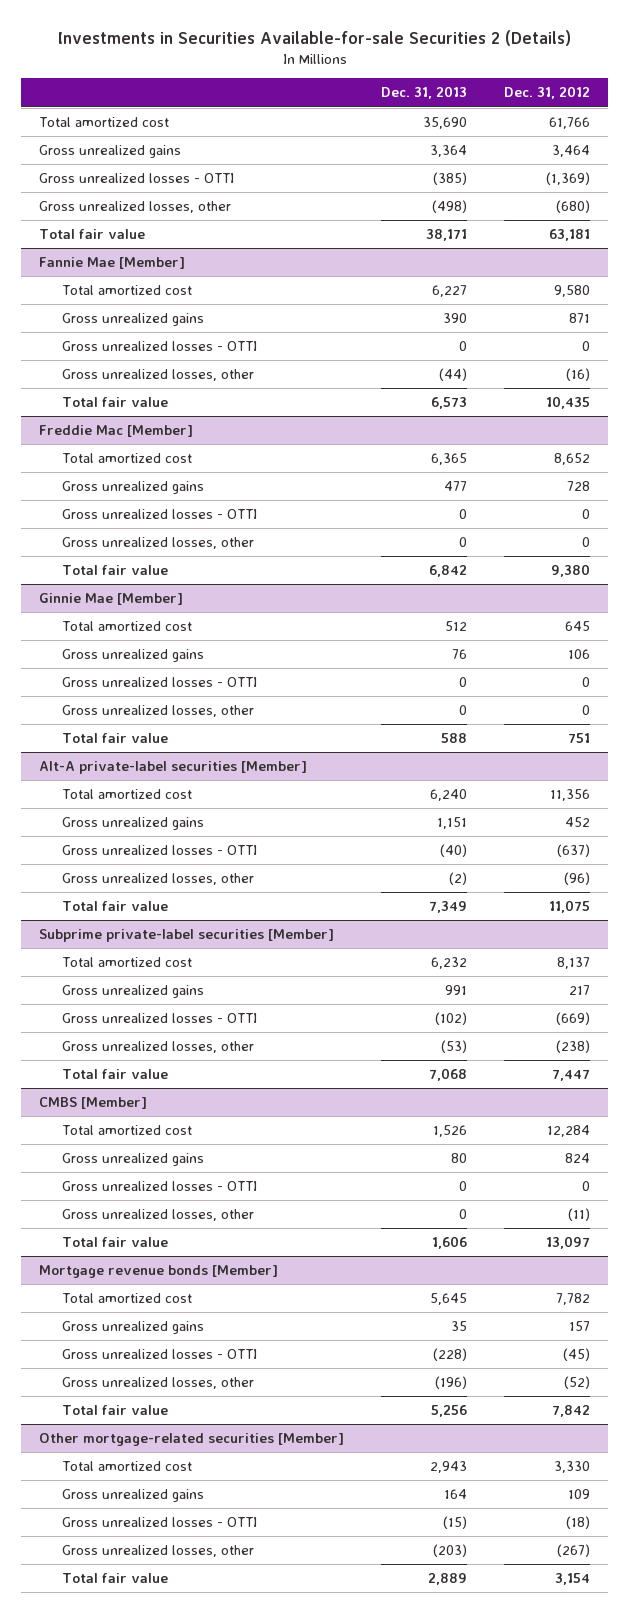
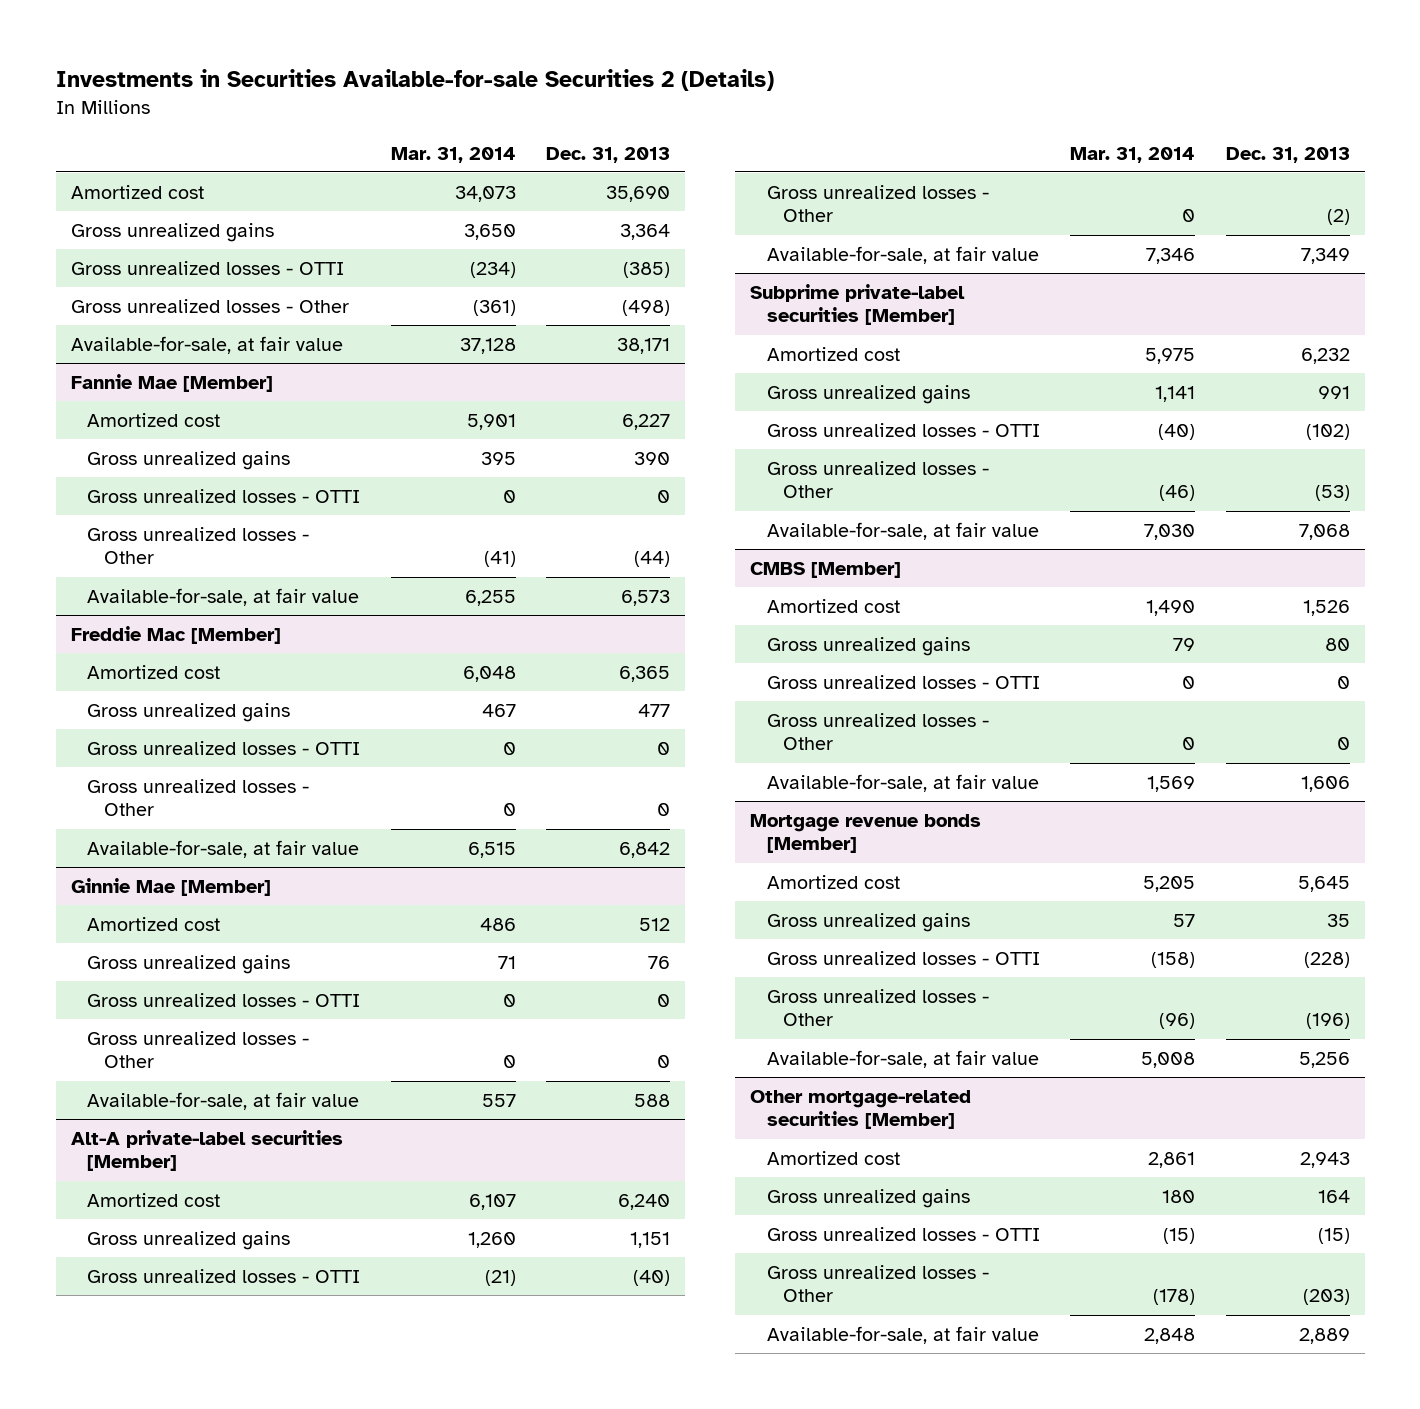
[504,86,591,100] Dec. 31, 2012 -> none
none -> [390,146,516,163] Mar. 31, 2014
[39,117,170,128] Total amortized cost -> [70,184,204,199] Amortized cost
[39,201,232,214] Gross unrealized losses, other -> [70,298,349,313] Gross unrealized losses - Other
[39,229,146,240] Total fair value -> [70,335,343,354] Available-for-sale, at fair value
[61,285,192,296] Total amortized cost -> [87,412,221,427] Amortized cost
[61,369,254,382] Gross unrealized losses, other -> [87,526,310,565] Gross unrealized losses - Other
[61,397,168,408] Total fair value -> [87,587,360,606] Available-for-sale, at fair value
[61,453,192,464] Total amortized cost -> [87,664,221,679] Amortized cost
[61,537,254,550] Gross unrealized losses, other -> [87,778,310,817] Gross unrealized losses - Other
[61,565,168,576] Total fair value -> [87,839,360,858] Available-for-sale, at fair value
[61,621,192,632] Total amortized cost -> [87,916,221,931] Amortized cost
[61,705,254,718] Gross unrealized losses, other -> [87,1030,310,1069] Gross unrealized losses - Other
[61,733,168,744] Total fair value -> [87,1091,360,1110] Available-for-sale, at fair value
[61,789,192,800] Total amortized cost -> [87,1192,221,1207] Amortized cost
[61,873,254,886] Gross unrealized losses, other -> [766,184,989,223] Gross unrealized losses - Other
[61,901,168,912] Total fair value -> [766,245,1039,264] Available-for-sale, at fair value
[61,957,192,968] Total amortized cost -> [766,346,900,361] Amortized cost
[61,1041,254,1054] Gross unrealized losses, other -> [766,460,989,499] Gross unrealized losses - Other
[61,1069,168,1080] Total fair value -> [766,521,1039,540] Available-for-sale, at fair value
[61,1125,192,1136] Total amortized cost -> [766,598,900,613] Amortized cost
[61,1209,254,1222] Gross unrealized losses, other -> [766,712,989,751] Gross unrealized losses - Other
[61,1237,168,1248] Total fair value -> [766,773,1039,792] Available-for-sale, at fair value
[61,1293,192,1304] Total amortized cost -> [766,874,900,889] Amortized cost
[61,1377,254,1390] Gross unrealized losses, other -> [766,988,989,1027] Gross unrealized losses - Other
[61,1405,168,1416] Total fair value -> [766,1049,1039,1068] Available-for-sale, at fair value
[61,1461,192,1472] Total amortized cost -> [766,1150,900,1165] Amortized cost
[61,1545,254,1558] Gross unrealized losses, other -> [766,1264,989,1303] Gross unrealized losses - Other
[61,1573,168,1584] Total fair value -> [766,1325,1039,1344] Available-for-sale, at fair value

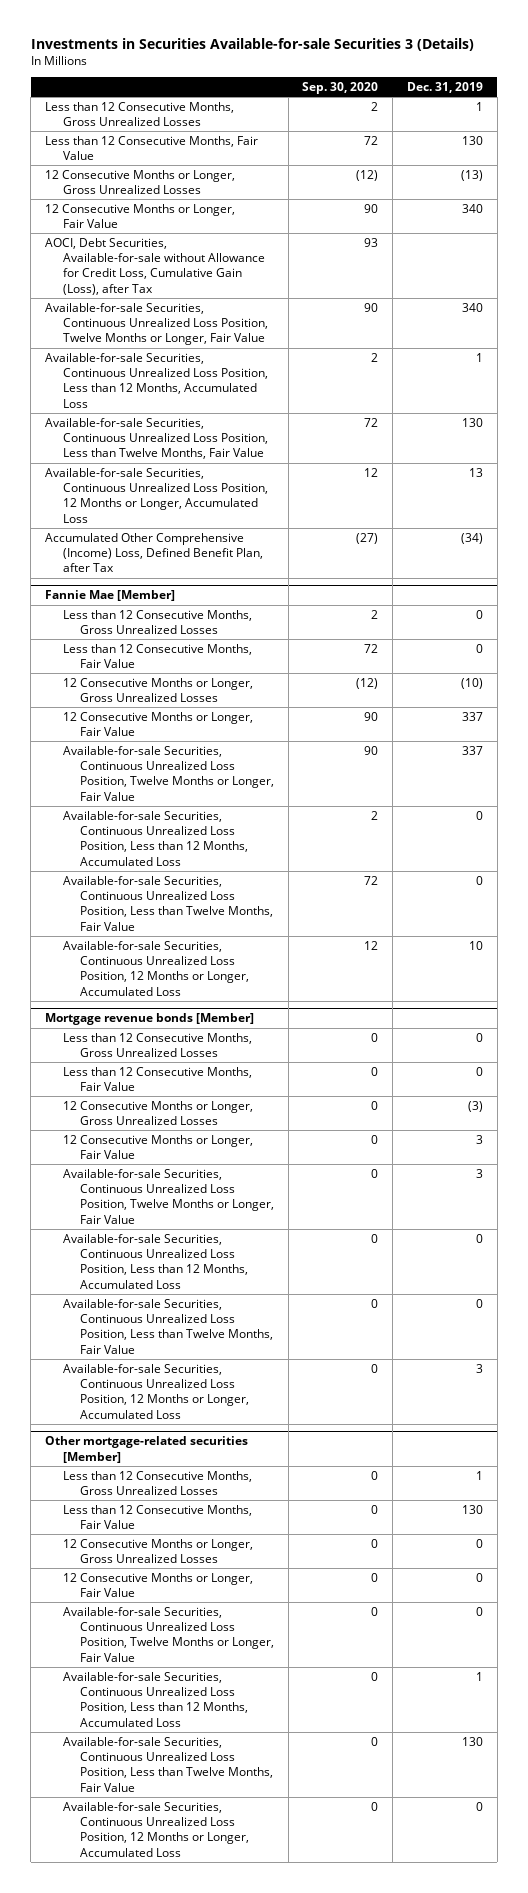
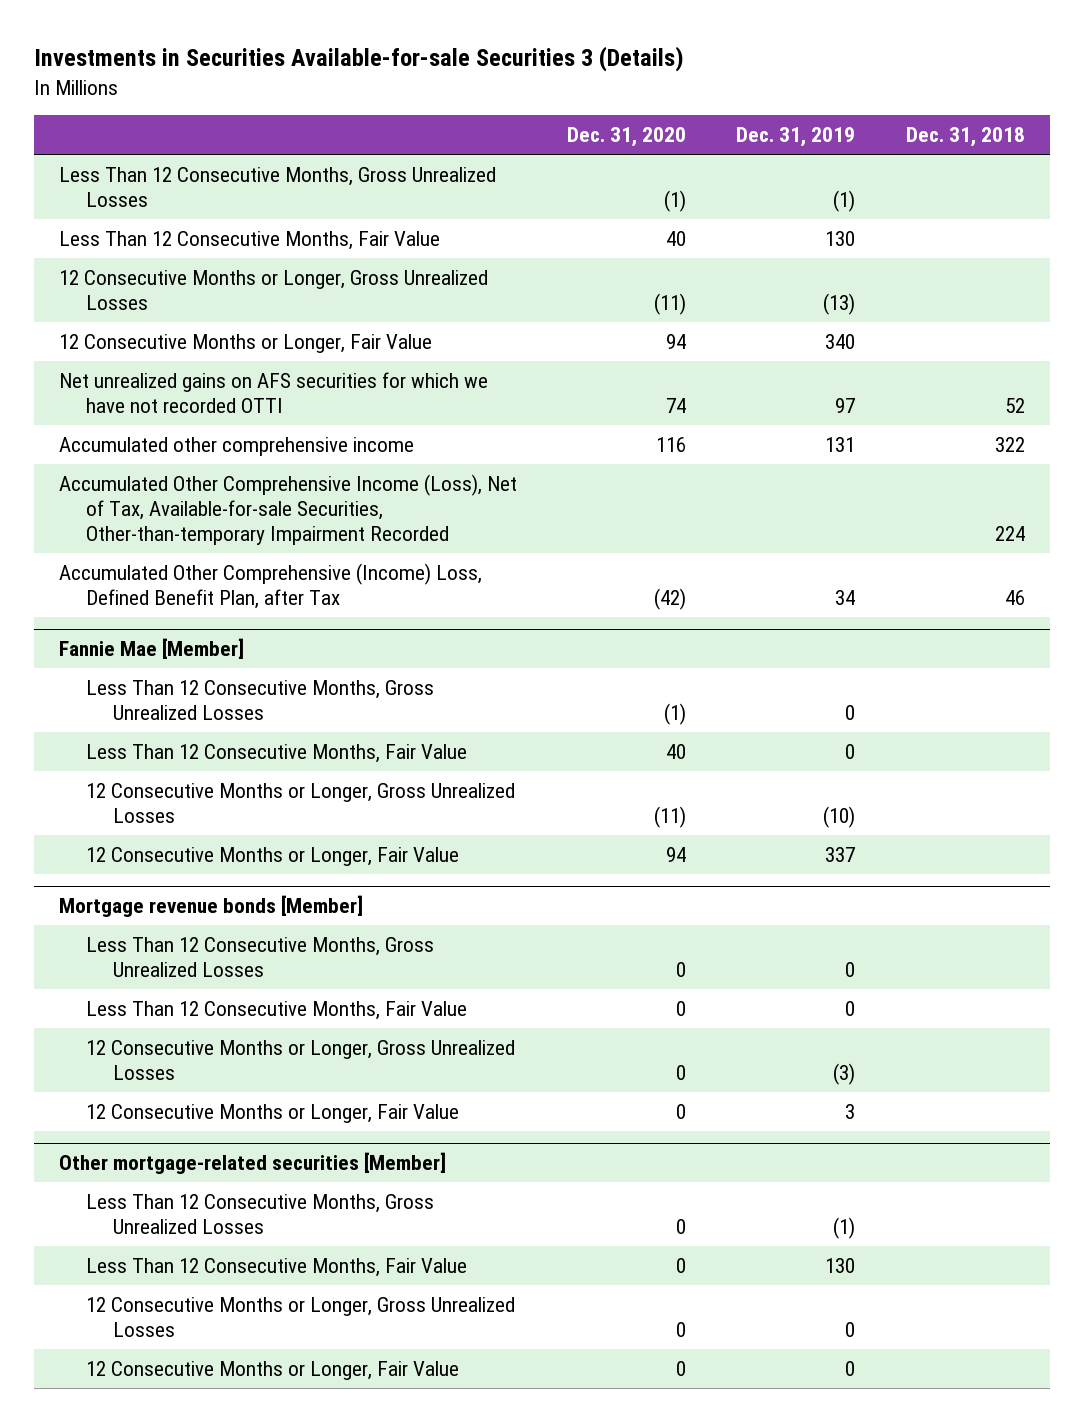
[302,82,379,95] Sep. 30, 2020 -> none
none -> [567,127,687,148] Dec. 31, 2020
none -> [905,127,1025,148] Dec. 31, 2018
[45,101,235,127] Less than 12 Consecutive Months, Gross Unrealized Losses -> [58,166,496,207] Less Than 12 Consecutive Months, Gross Unrealized Losses
[476,101,484,111] 1 -> [833,189,856,212] (1)
[45,135,259,161] Less than 12 Consecutive Months, Fair Value -> [58,230,440,250] Less Than 12 Consecutive Months, Fair Value
[45,237,265,295] AOCI, Debt Securities, Available-for-sale without Allowance for Credit Loss, Cumulative Gain (Loss), after Tax -> none
[45,302,268,346] Available-for-sale Securities, Continuous Unrealized Loss Position, Twelve Months or Longer, Fair Value -> none
[45,352,268,408] Available-for-sale Securities, Continuous Unrealized Loss Position, Less than 12 Months, Accumulated Loss -> none
[45,417,268,460] Available-for-sale Securities, Continuous Unrealized Loss Position, Less than Twelve Months, Fair Value -> none
[45,467,268,523] Available-for-sale Securities, Continuous Unrealized Loss Position, 12 Months or Longer, Accumulated Loss -> none
none -> [58,371,488,413] Net unrealized gains on AFS securities for which we have not recorded OTTI
none -> [58,436,414,456] Accumulated other comprehensive income
none -> [58,473,517,546] Accumulated Other Comprehensive Income (Loss), Net of Tax, Available-for-sale Securities, Other-than-temporary Impairment Recorded
[461,532,484,544] (34) -> [835,589,856,605] 34
[62,609,252,635] Less than 12 Consecutive Months, Gross Unrealized Losses -> [85,679,434,720] Less Than 12 Consecutive Months, Gross Unrealized Losses
[62,643,252,669] Less than 12 Consecutive Months, Fair Value -> [85,743,467,763] Less Than 12 Consecutive Months, Fair Value
[62,745,274,801] Available-for-sale Securities, Continuous Unrealized Loss Position, Twelve Months or Longer, Fair Value -> none
[62,810,248,866] Available-for-sale Securities, Continuous Unrealized Loss Position, Less than 12 Months, Accumulated Loss -> none
[62,875,273,931] Available-for-sale Securities, Continuous Unrealized Loss Position, Less than Twelve Months, Fair Value -> none
[62,940,249,996] Available-for-sale Securities, Continuous Unrealized Loss Position, 12 Months or Longer, Accumulated Loss -> none
[62,1032,252,1058] Less than 12 Consecutive Months, Gross Unrealized Losses -> [85,936,434,977] Less Than 12 Consecutive Months, Gross Unrealized Losses
[62,1066,252,1092] Less than 12 Consecutive Months, Fair Value -> [85,1000,467,1020] Less Than 12 Consecutive Months, Fair Value
[62,1168,274,1224] Available-for-sale Securities, Continuous Unrealized Loss Position, Twelve Months or Longer, Fair Value -> none
[62,1233,248,1289] Available-for-sale Securities, Continuous Unrealized Loss Position, Less than 12 Months, Accumulated Loss -> none
[62,1298,273,1354] Available-for-sale Securities, Continuous Unrealized Loss Position, Less than Twelve Months, Fair Value -> none
[62,1363,249,1419] Available-for-sale Securities, Continuous Unrealized Loss Position, 12 Months or Longer, Accumulated Loss -> none
[62,1470,252,1496] Less than 12 Consecutive Months, Gross Unrealized Losses -> [85,1193,434,1234] Less Than 12 Consecutive Months, Gross Unrealized Losses
[476,1470,484,1480] 1 -> [833,1216,856,1239] (1)
[62,1504,252,1530] Less than 12 Consecutive Months, Fair Value -> [85,1257,467,1277] Less Than 12 Consecutive Months, Fair Value
[62,1606,274,1662] Available-for-sale Securities, Continuous Unrealized Loss Position, Twelve Months or Longer, Fair Value -> none
[62,1671,248,1727] Available-for-sale Securities, Continuous Unrealized Loss Position, Less than 12 Months, Accumulated Loss -> none
[62,1736,273,1792] Available-for-sale Securities, Continuous Unrealized Loss Position, Less than Twelve Months, Fair Value -> none
[62,1801,249,1857] Available-for-sale Securities, Continuous Unrealized Loss Position, 12 Months or Longer, Accumulated Loss -> none

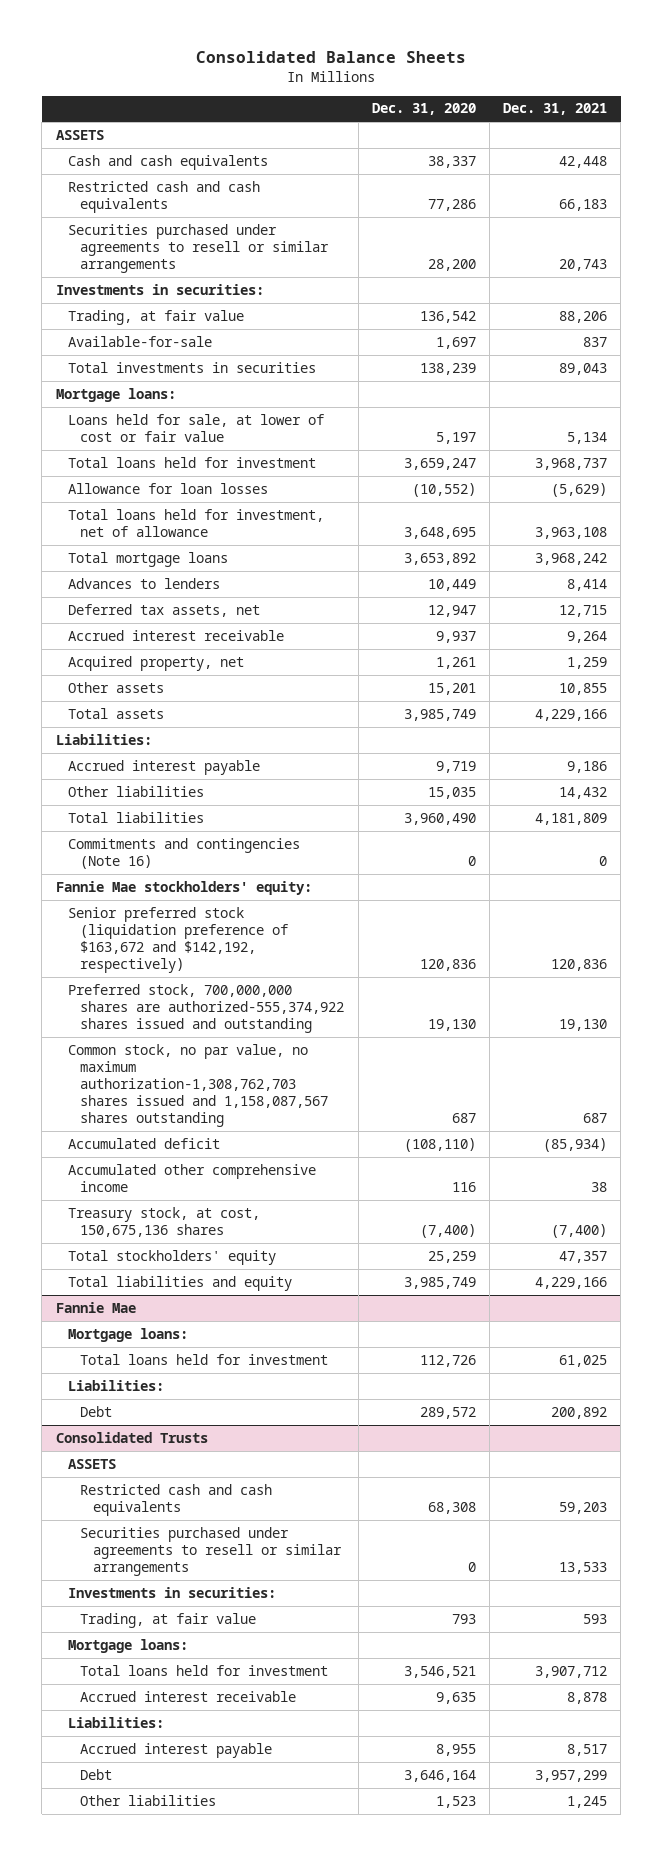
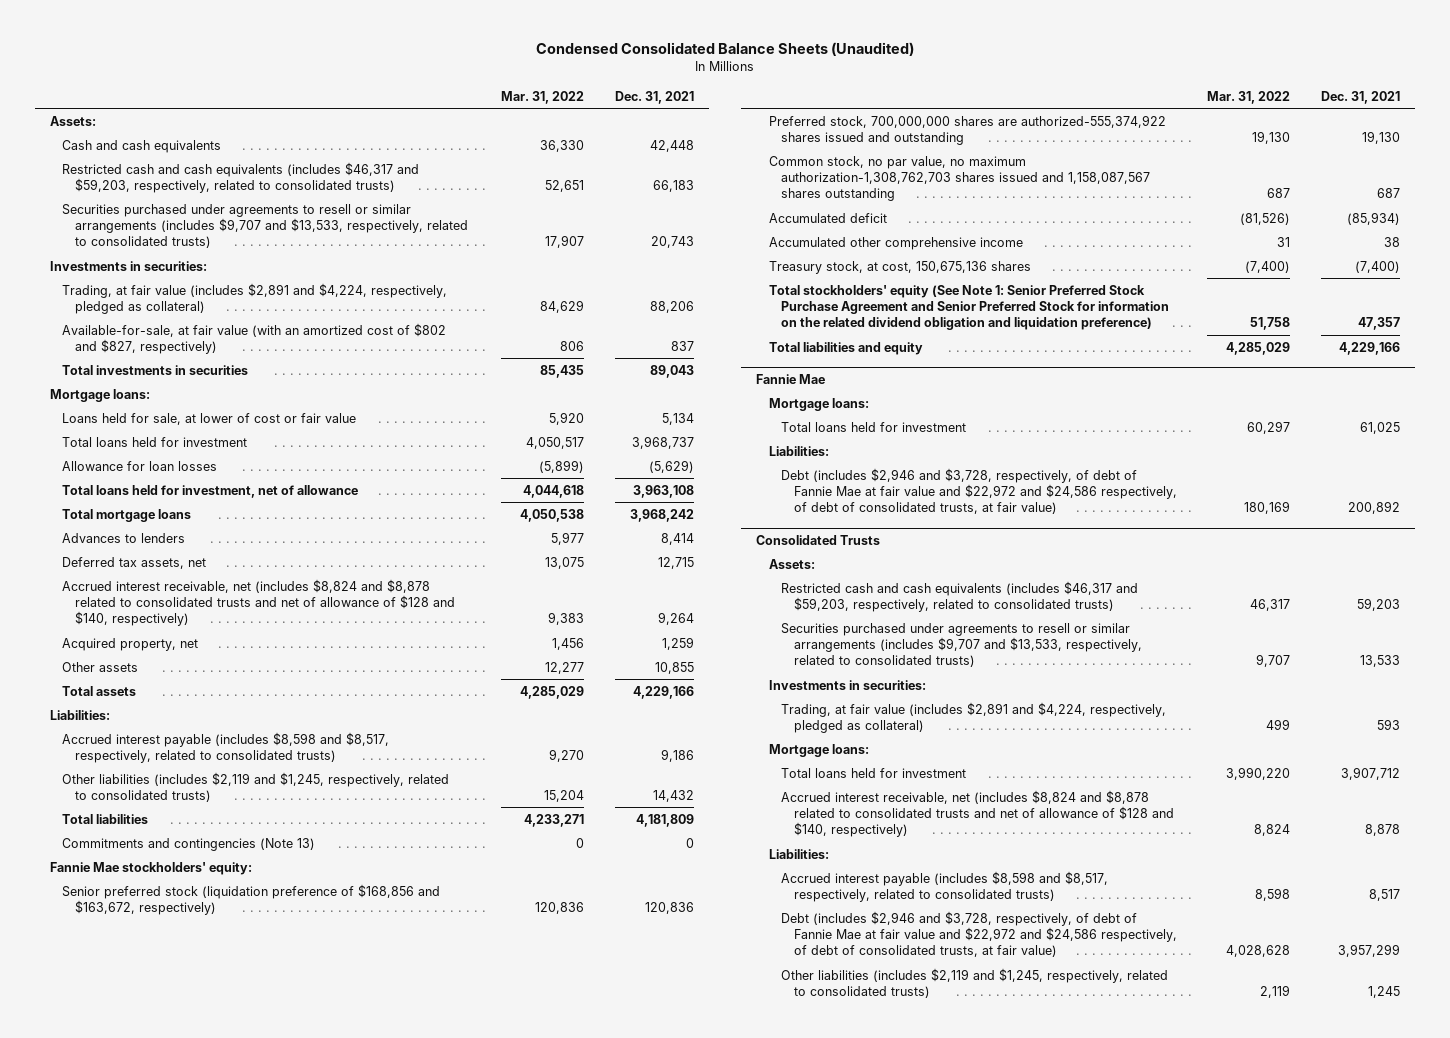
[196,51,467,64] Consolidated Balance Sheets -> [535,42,914,57] Condensed Consolidated Balance Sheets (Unaudited)
[371,103,476,116] Dec. 31, 2020 -> none
none -> [501,90,585,104] Mar. 31, 2022
[55,129,104,140] ASSETS -> [49,115,96,126] Assets:
[67,180,260,213] Restricted cash and cash equivalents -> [62,161,420,193] Restricted cash and cash equivalents (includes $46,317 and $59,203, respectively, related to consolidated trusts)
[67,223,330,274] Securities purchased under agreements to resell or similar arrangements -> [62,203,469,249] Securities purchased under agreements to resell or similar arrangements (includes $9,707 and $13,533, respectively, related to consolidated trusts)
[67,309,244,325] Trading, at fair value -> [62,282,448,314] Trading, at fair value (includes $2,891 and $4,224, respectively, pledged as collateral)
[67,335,212,347] Available-for-sale -> [62,322,447,354] Available-for-sale, at fair value (with an amortized cost of $802 and $827, respectively)
[67,629,284,641] Accrued interest receivable -> [62,578,456,627] Accrued interest receivable, net (includes $8,824 and $8,878 related to consolidated trusts and net of allowance of $128 and $140, respectively)
[67,759,260,775] Accrued interest payable -> [62,731,390,763] Accrued interest payable (includes $8,598 and $8,517, respectively, related to consolidated trusts)
[67,785,204,797] Other liabilities -> [62,771,450,802] Other liabilities (includes $2,119 and $1,245, respectively, related to consolidated trusts)
[67,837,300,869] Commitments and contingencies (Note 16) -> [62,837,316,851] Commitments and contingencies (Note 13)
[67,906,289,974] Senior preferred stock (liquidation preference of $163,672 and $142,192, respectively) -> [62,883,441,915] Senior preferred stock (liquidation preference of $168,856 and $163,672, respectively)
[67,1249,276,1265] Total stockholders' equity -> [768,284,1170,331] Total stockholders' equity (See Note 1: Senior Preferred Stock Purchase Agreement and Senior Preferred Stock for information on the related dividend obligation and liquidation preference)
[80,1405,113,1417] Debt -> [781,467,1177,515] Debt (includes $2,946 and $3,728, respectively, of debt of Fannie Mae at fair value and $22,972 and $24,586 respectively, of debt of consolidated trusts, at fair value)
[67,1458,116,1469] ASSETS -> [768,558,815,569] Assets:
[80,1483,273,1516] Restricted cash and cash equivalents -> [781,580,1139,612] Restricted cash and cash equivalents (includes $46,317 and $59,203, respectively, related to consolidated trusts)
[80,1526,342,1577] Securities purchased under agreements to resell or similar arrangements -> [781,622,1142,668] Securities purchased under agreements to resell or similar arrangements (includes $9,707 and $13,533, respectively, related to consolidated trusts)
[80,1612,257,1628] Trading, at fair value -> [781,701,1167,733] Trading, at fair value (includes $2,891 and $4,224, respectively, pledged as collateral)
[80,1690,297,1702] Accrued interest receivable -> [781,789,1174,838] Accrued interest receivable, net (includes $8,824 and $8,878 related to consolidated trusts and net of allowance of $128 and $140, respectively)
[80,1742,273,1758] Accrued interest payable -> [781,870,1109,902] Accrued interest payable (includes $8,598 and $8,517, respectively, related to consolidated trusts)
[80,1768,113,1780] Debt -> [781,910,1177,958] Debt (includes $2,946 and $3,728, respectively, of debt of Fannie Mae at fair value and $22,972 and $24,586 respectively, of debt of consolidated trusts, at fair value)
[80,1794,217,1806] Other liabilities -> [781,967,1169,998] Other liabilities (includes $2,119 and $1,245, respectively, related to consolidated trusts)

